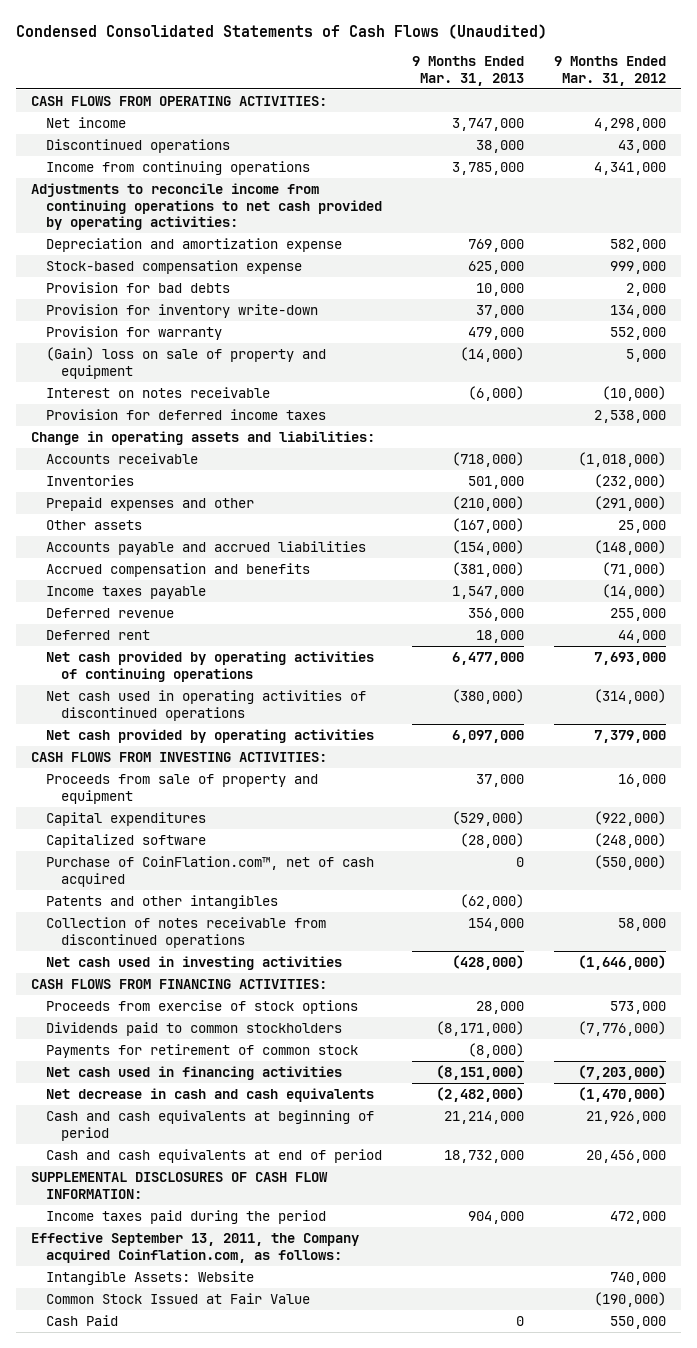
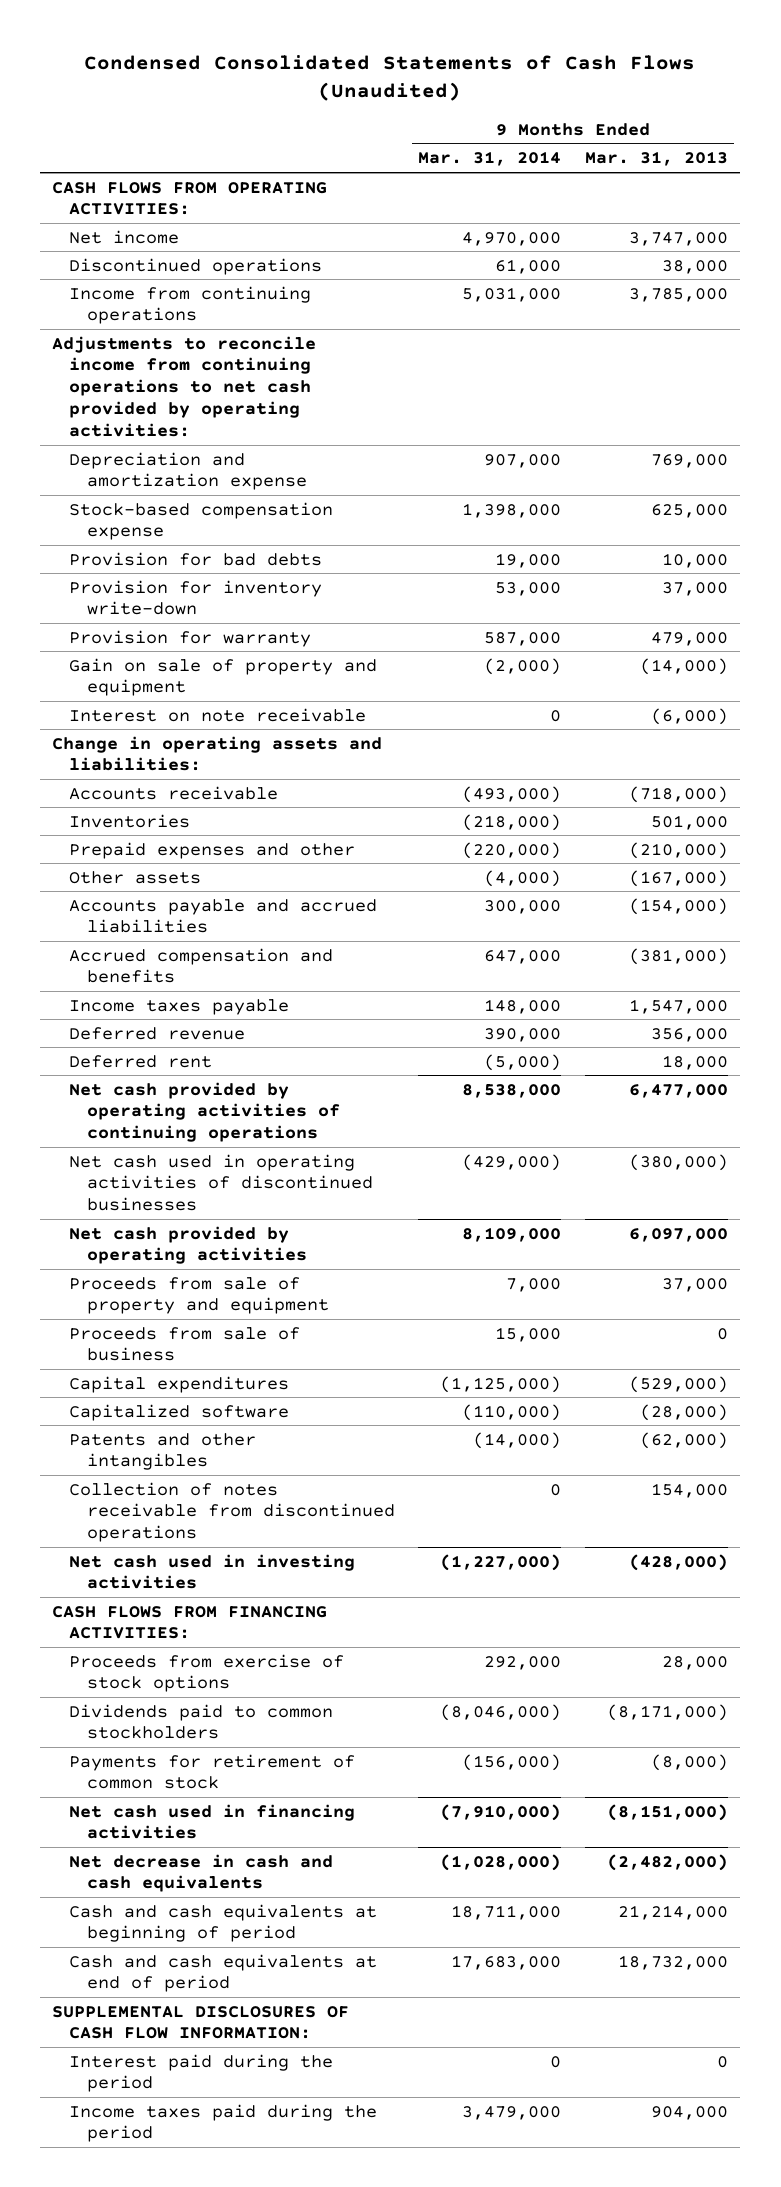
[553,55,666,86] 9 Months Ended Mar. 31, 2012 -> none
none -> [418,151,562,167] Mar. 31, 2014
[45,408,326,420] Provision for deferred income taxes -> none
[45,346,326,379] (Gain) loss on sale of property and equipment -> [69,657,378,697] Gain on sale of property and equipment
[45,386,270,398] Interest on notes receivable -> [69,707,367,722] Interest on note receivable
[45,689,366,721] Net cash used in operating activities of discontinued operations -> [69,1153,373,1212] Net cash used in operating activities of discontinued businesses
[31,751,328,762] CASH FLOWS FROM INVESTING ACTIVITIES: -> none
none -> [69,1326,301,1362] Proceeds from sale of business
[45,855,374,887] Purchase of CoinFlation.com™, net of cash acquired -> none
none -> [69,2053,334,2093] Interest paid during the period
[31,1231,360,1263] Effective September 13, 2011, the Company acquired Coinflation.com, as follows: -> none
[45,1270,254,1285] Intangible Assets: Website -> none
[45,1292,310,1304] Common Stock Issued at Fair Value -> none
[45,1314,118,1326] Cash Paid -> none

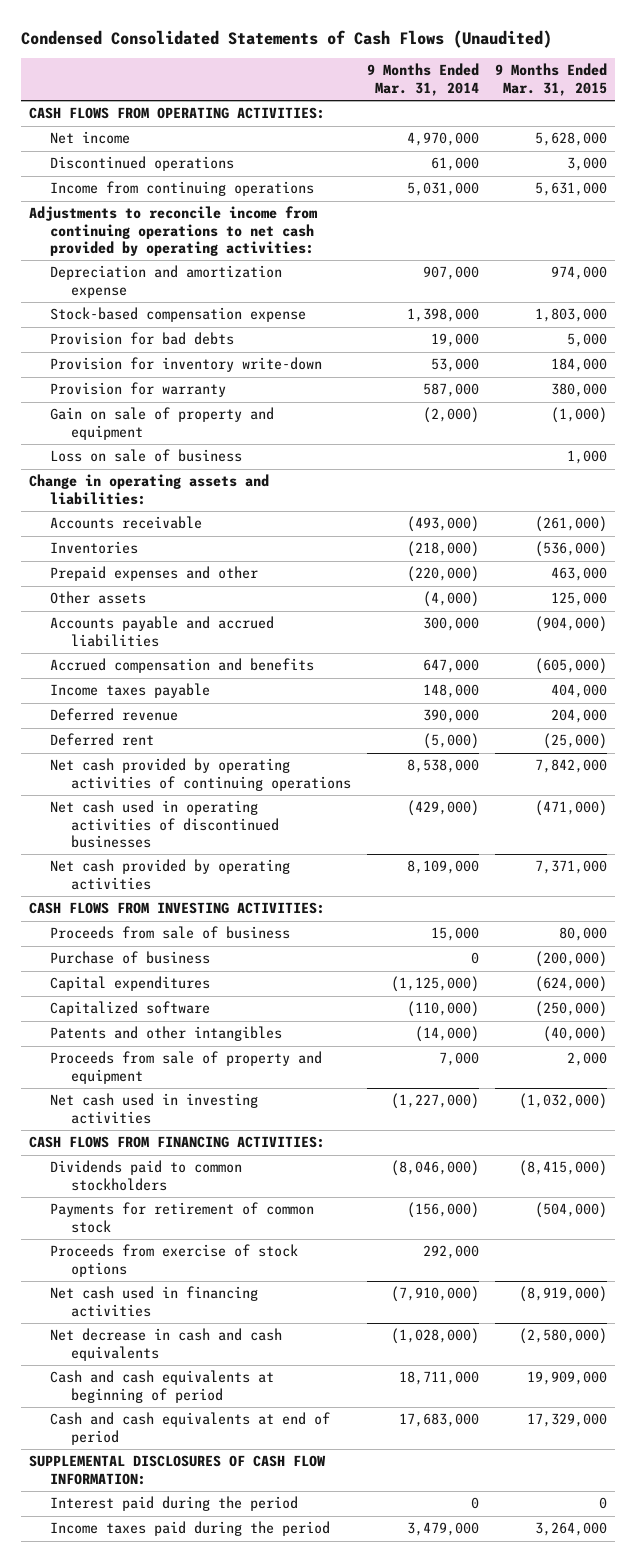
[585,151,729,167] Mar. 31, 2013 -> none
none -> [494,63,607,96] 9 Months Ended Mar. 31, 2015
[69,707,367,722] Interest on note receivable -> none
none -> [50,449,243,463] Loss on sale of business
none -> [29,902,326,915] CASH FLOWS FROM INVESTING ACTIVITIES:
none -> [50,951,211,965] Purchase of business
[69,1481,395,1543] Collection of notes receivable from discontinued operations -> none
[69,1276,329,1315] Proceeds from sale of property and equipment -> [50,1051,323,1084] Proceeds from sale of property and equipment
[69,1653,345,1693] Proceeds from exercise of stock options -> [50,1244,299,1277] Proceeds from exercise of stock options

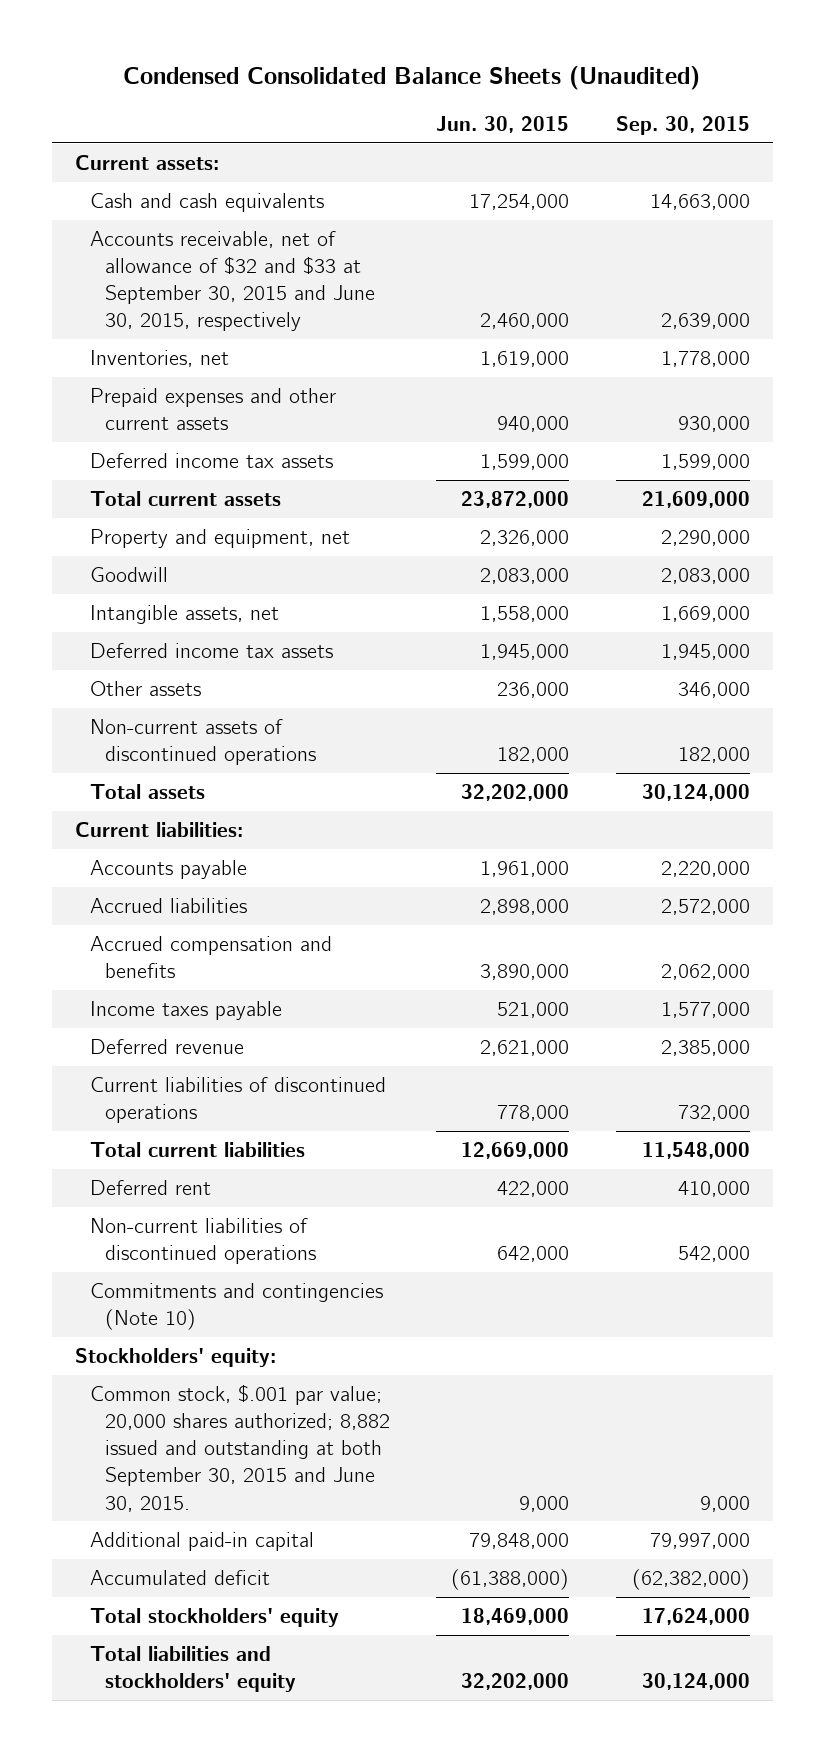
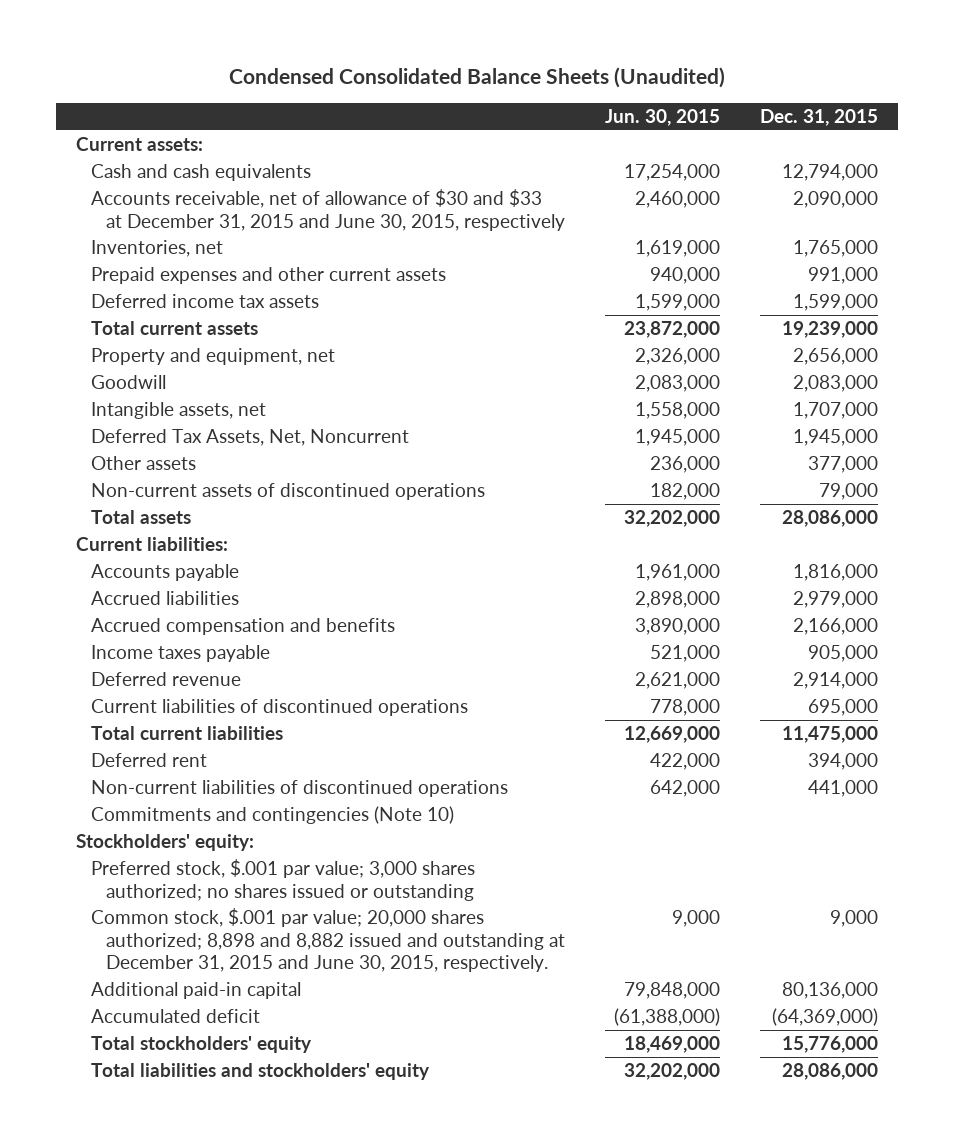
[615,116,750,136] Sep. 30, 2015 -> none
none -> [760,108,879,126] Dec. 31, 2015
[89,231,375,332] Accounts receivable, net of allowance of $32 and $33 at September 30, 2015 and June 30, 2015, respectively -> [90,189,565,231] Accounts receivable, net of allowance of $30 and $33 at December 31, 2015 and June 30, 2015, respectively
[89,643,333,659] Deferred income tax assets -> [90,429,409,447] Deferred Tax Assets, Net, Noncurrent
none -> [90,859,475,901] Preferred stock, $.001 par value; 3,000 shares authorized; no shares issued or outstanding
[89,1384,390,1512] Common stock, $.001 par value; 20,000 shares authorized; 8,882 issued and outstanding at both September 30, 2015 and June 30, 2015. -> [90,908,565,972] Common stock, $.001 par value; 20,000 shares authorized; 8,898 and 8,882 issued and outstanding at December 31, 2015 and June 30, 2015, respectively.

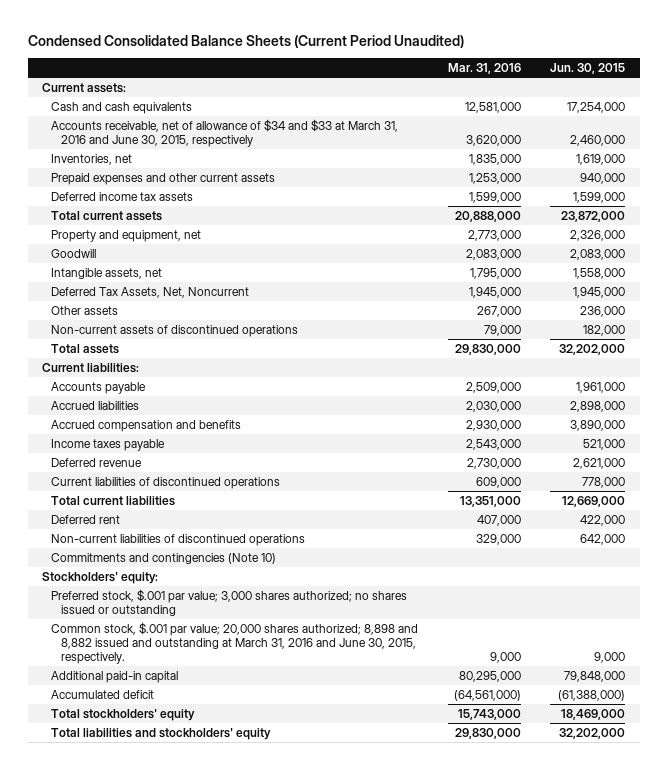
[228,67,725,89] Condensed Consolidated Balance Sheets (Unaudited) -> [27,35,464,49] Condensed Consolidated Balance Sheets (Current Period Unaudited)
[760,108,879,126] Dec. 31, 2015 -> none
none -> [447,63,521,75] Mar. 31, 2016
[90,189,565,231] Accounts receivable, net of allowance of $30 and $33 at December 31, 2015 and June 30, 2015, respectively -> [51,118,399,147] Accounts receivable, net of allowance of $34 and $33 at March 31, 2016 and June 30, 2015, respectively
[90,908,565,972] Common stock, $.001 par value; 20,000 shares authorized; 8,898 and 8,882 issued and outstanding at December 31, 2015 and June 30, 2015, respectively. -> [51,621,419,664] Common stock, $.001 par value; 20,000 shares authorized; 8,898 and 8,882 issued and outstanding at March 31, 2016 and June 30, 2015, respectively.

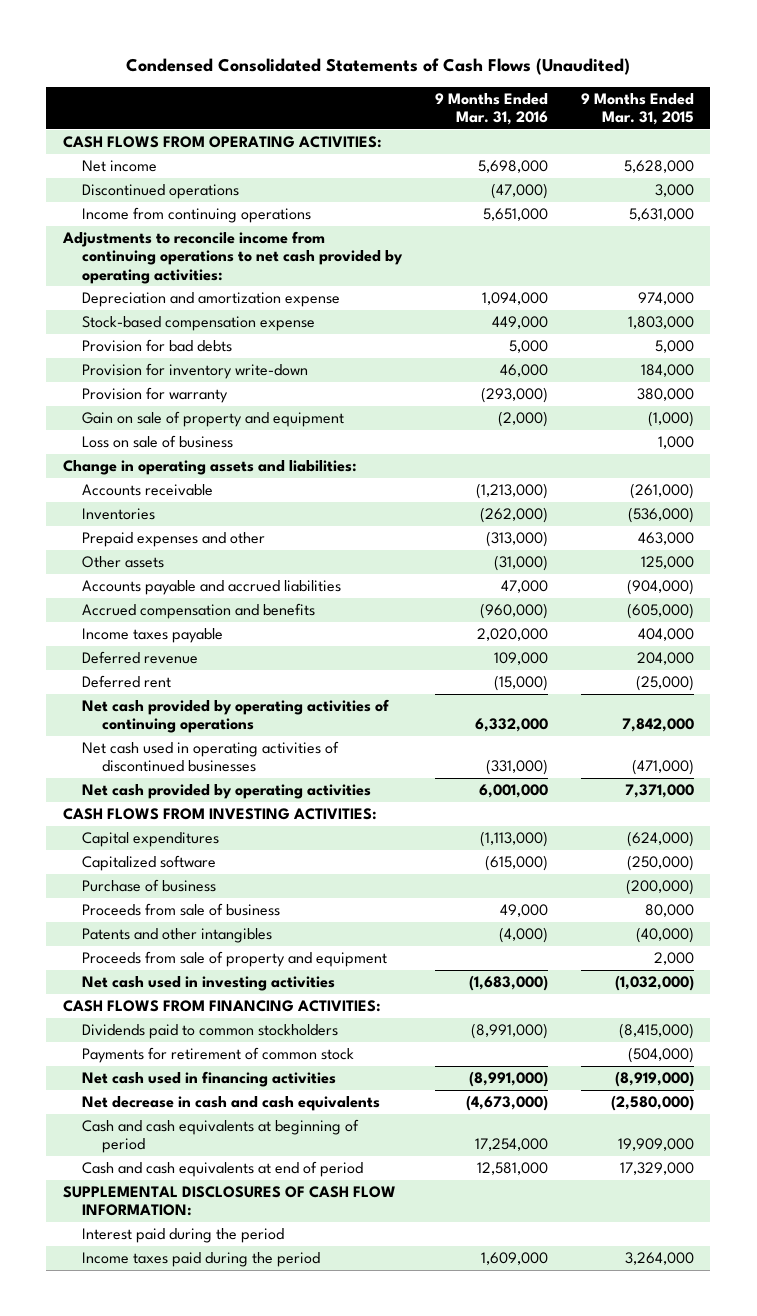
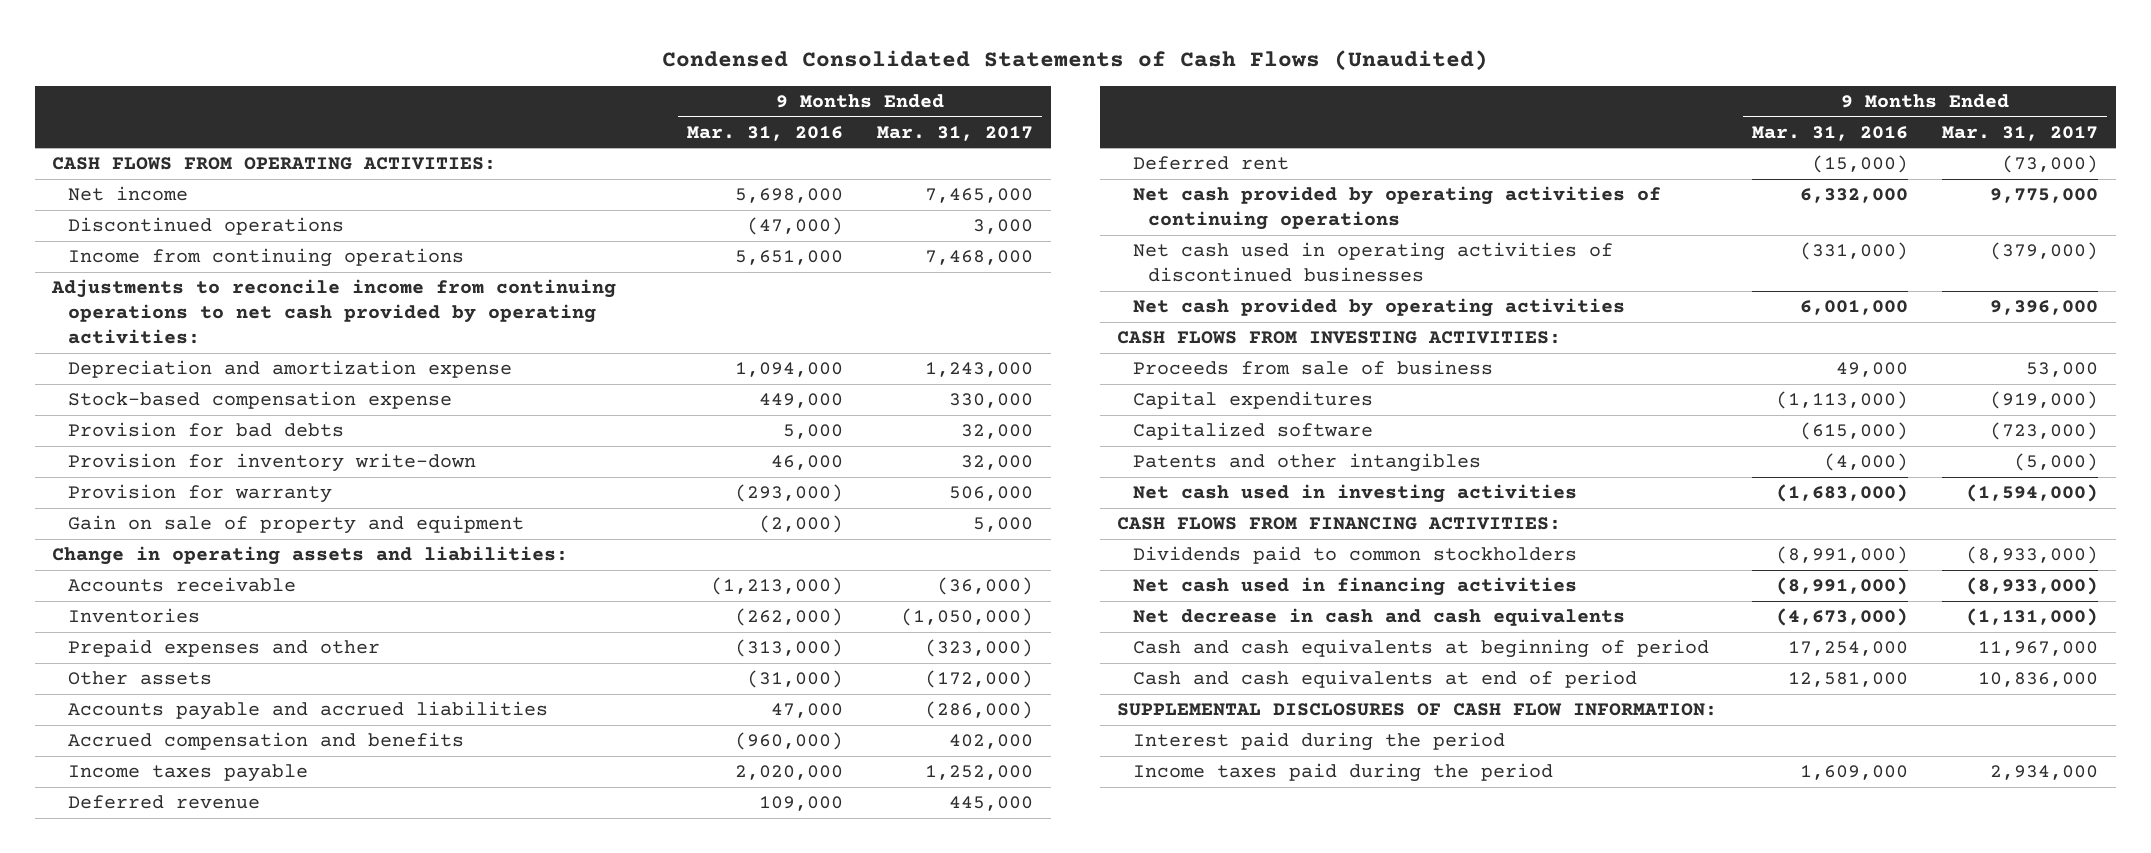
[581,92,695,126] 9 Months Ended Mar. 31, 2015 -> none
none -> [877,125,1034,141] Mar. 31, 2017
[82,435,234,449] Loss on sale of business -> none
[82,903,281,917] Proceeds from sale of business -> [1132,360,1493,376] Proceeds from sale of business
[82,879,217,893] Purchase of business -> none
[82,951,388,968] Proceeds from sale of property and equipment -> none
[82,1047,355,1064] Payments for retirement of common stock -> none

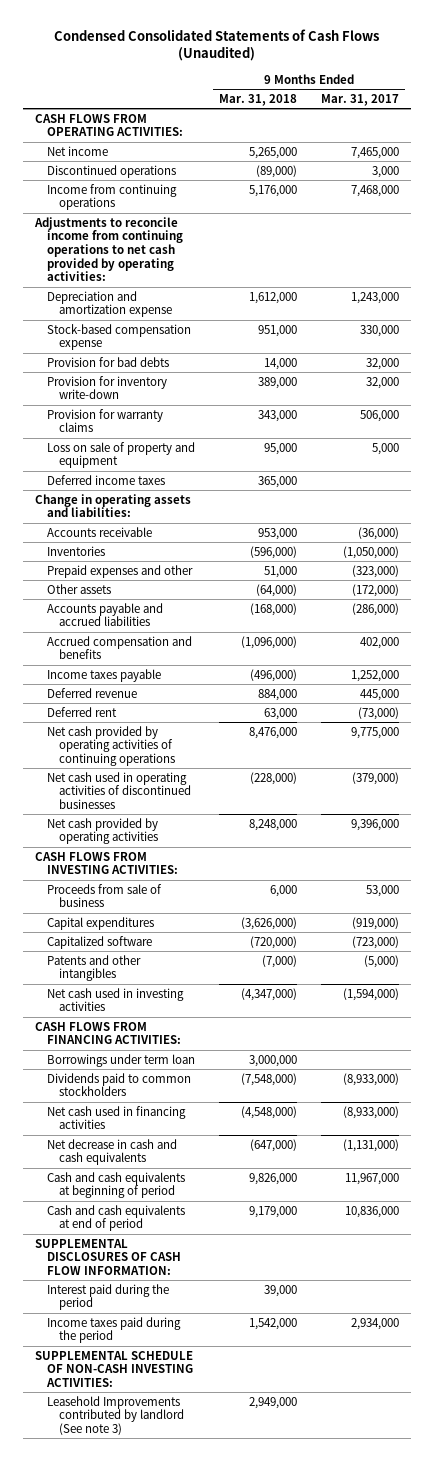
[686,125,843,141] Mar. 31, 2016 -> none
none -> [219,93,298,106] Mar. 31, 2018
[67,484,332,504] Provision for warranty -> [47,408,164,433] Provision for warranty claims
[67,515,524,535] Gain on sale of property and equipment -> [47,441,196,469] Loss on sale of property and equipment
none -> [47,474,166,485] Deferred income taxes
none -> [47,1053,196,1067] Borrowings under term loan
none -> [34,1350,194,1388] SUPPLEMENTAL SCHEDULE OF NON-CASH INVESTING ACTIVITIES:
none -> [47,1395,185,1436] Leasehold Improvements contributed by landlord (See note 3)

